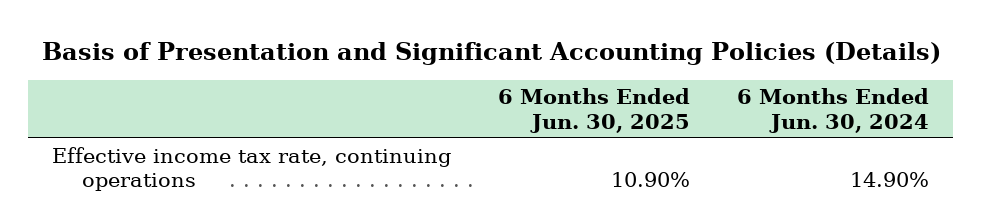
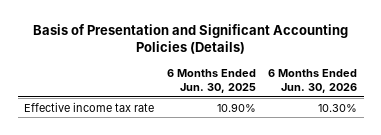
[737,88,930,133] 6 Months Ended Jun. 30, 2024 -> none
none -> [268,68,358,94] 6 Months Ended Jun. 30, 2026
[51,147,451,192] Effective income tax rate, continuing operations -> [23,101,154,112] Effective income tax rate

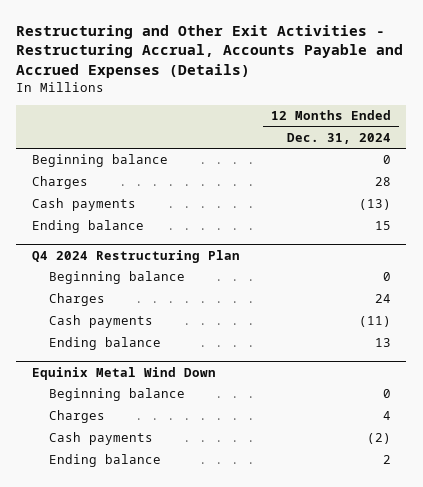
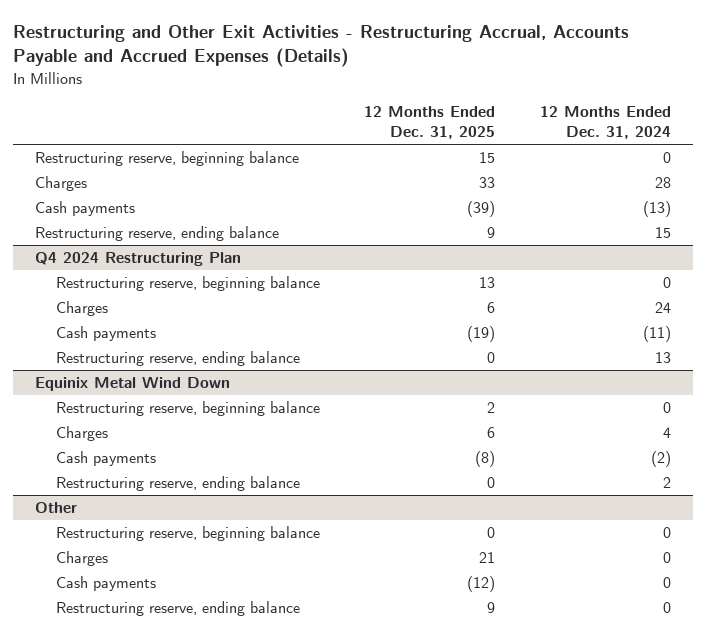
none -> [364,106,496,140] 12 Months Ended Dec. 31, 2025
[31,154,168,168] Beginning balance -> [35,150,300,166] Restructuring reserve, beginning balance
[31,220,144,234] Ending balance -> [35,225,280,241] Restructuring reserve, ending balance
[49,271,186,285] Beginning balance -> [55,275,320,291] Restructuring reserve, beginning balance
[49,337,162,351] Ending balance -> [55,350,300,366] Restructuring reserve, ending balance
[49,388,186,402] Beginning balance -> [55,400,320,416] Restructuring reserve, beginning balance
[49,454,162,468] Ending balance -> [55,475,300,491] Restructuring reserve, ending balance
none -> [35,501,78,513] Other
none -> [55,525,320,541] Restructuring reserve, beginning balance
none -> [55,550,108,566] Charges
none -> [55,575,156,591] Cash payments
none -> [55,600,300,616] Restructuring reserve, ending balance

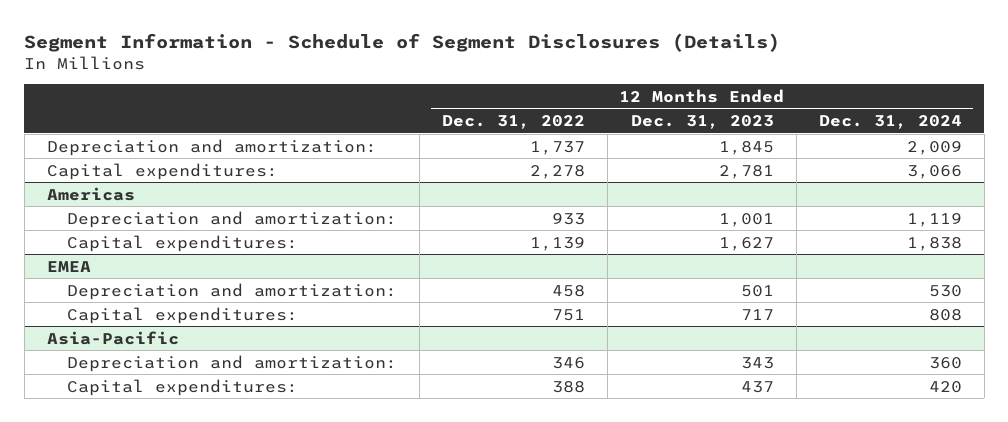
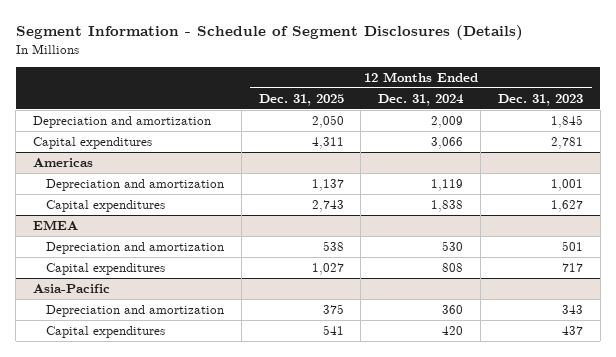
[442,115,586,130] Dec. 31, 2022 -> none
none -> [258,93,344,106] Dec. 31, 2025
[46,138,377,156] Depreciation and amortization: -> [33,115,212,128] Depreciation and amortization
[46,162,278,180] Capital expenditures: -> [33,136,153,149] Capital expenditures
[67,210,398,228] Depreciation and amortization: -> [45,178,224,191] Depreciation and amortization
[67,234,299,252] Capital expenditures: -> [45,199,165,212] Capital expenditures
[67,282,398,300] Depreciation and amortization: -> [45,241,224,254] Depreciation and amortization
[67,306,299,324] Capital expenditures: -> [45,262,165,275] Capital expenditures
[67,354,398,372] Depreciation and amortization: -> [45,304,224,317] Depreciation and amortization
[67,378,299,396] Capital expenditures: -> [45,325,165,338] Capital expenditures

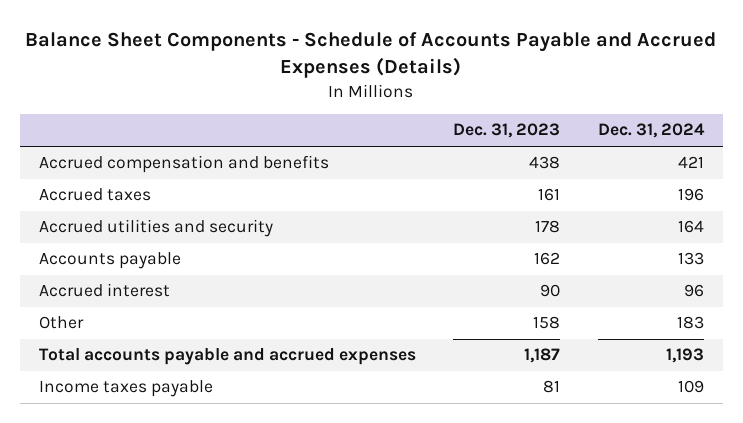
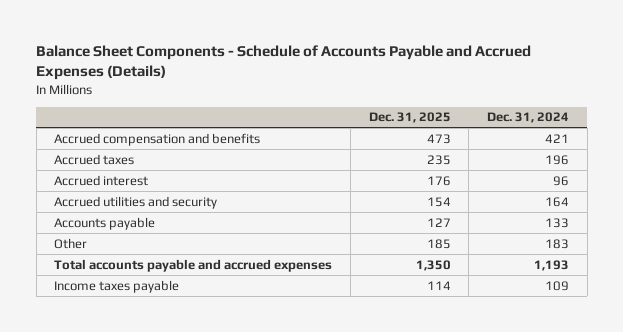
[453,123,561,139] Dec. 31, 2023 -> none
none -> [368,112,451,124] Dec. 31, 2025
[38,283,170,298] Accrued interest -> [54,174,149,186] Accrued interest

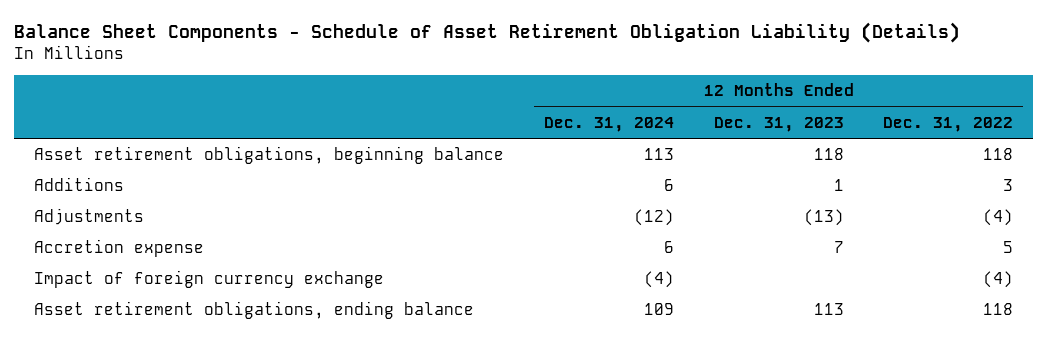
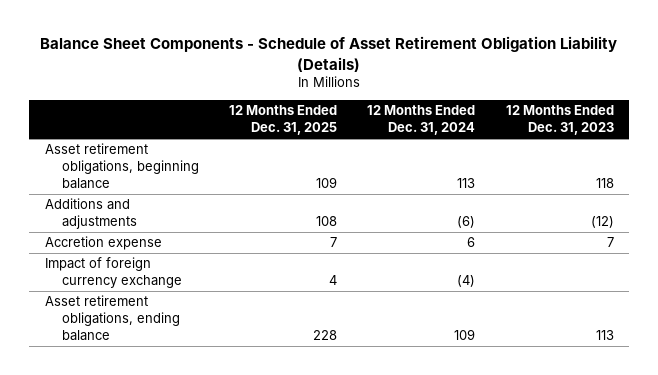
[883,116,1014,132] Dec. 31, 2022 -> none
none -> [228,105,337,136] 12 Months Ended Dec. 31, 2025
[34,177,125,192] Additions -> none
[34,208,145,226] Adjustments -> none
none -> [44,198,137,230] Additions and adjustments

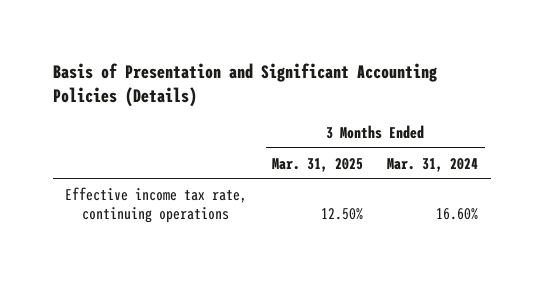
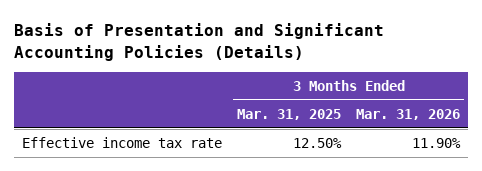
[387,157,479,172] Mar. 31, 2024 -> none
none -> [356,108,461,120] Mar. 31, 2026
[65,186,248,223] Effective income tax rate, continuing operations -> [21,137,222,149] Effective income tax rate

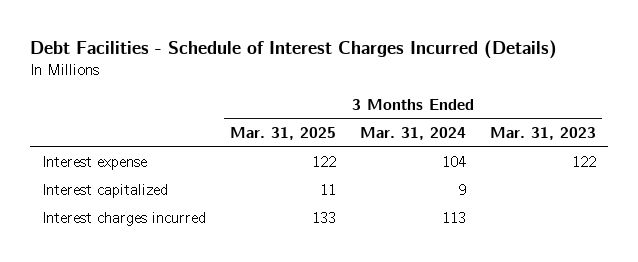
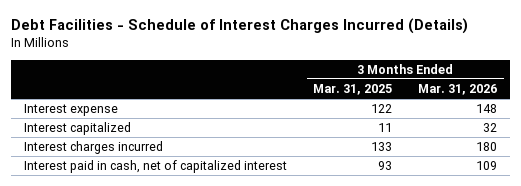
[359,126,466,140] Mar. 31, 2024 -> none
[489,126,596,140] Mar. 31, 2023 -> none
none -> [418,84,498,96] Mar. 31, 2026
none -> [24,160,288,174] Interest paid in cash, net of capitalized interest

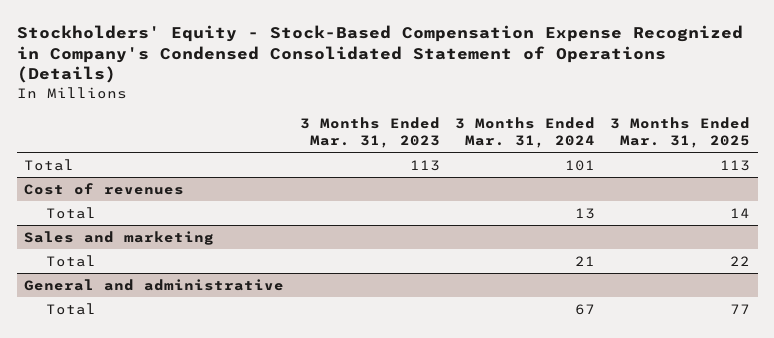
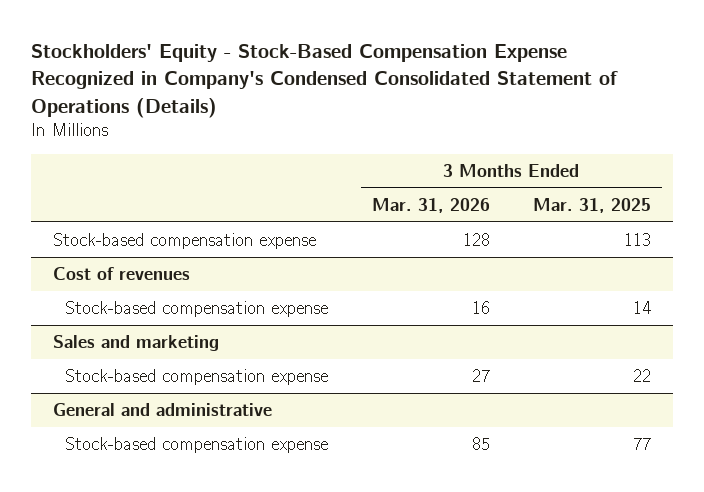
[299,116,440,148] 3 Months Ended Mar. 31, 2023 -> none
[454,116,595,148] 3 Months Ended Mar. 31, 2024 -> none
none -> [371,197,490,213] Mar. 31, 2026
[24,158,75,171] Total -> [52,233,316,250] Stock-based compensation expense
[45,206,96,219] Total -> [65,301,329,318] Stock-based compensation expense
[45,254,96,267] Total -> [65,369,329,386] Stock-based compensation expense
[45,302,96,315] Total -> [65,437,329,454] Stock-based compensation expense

